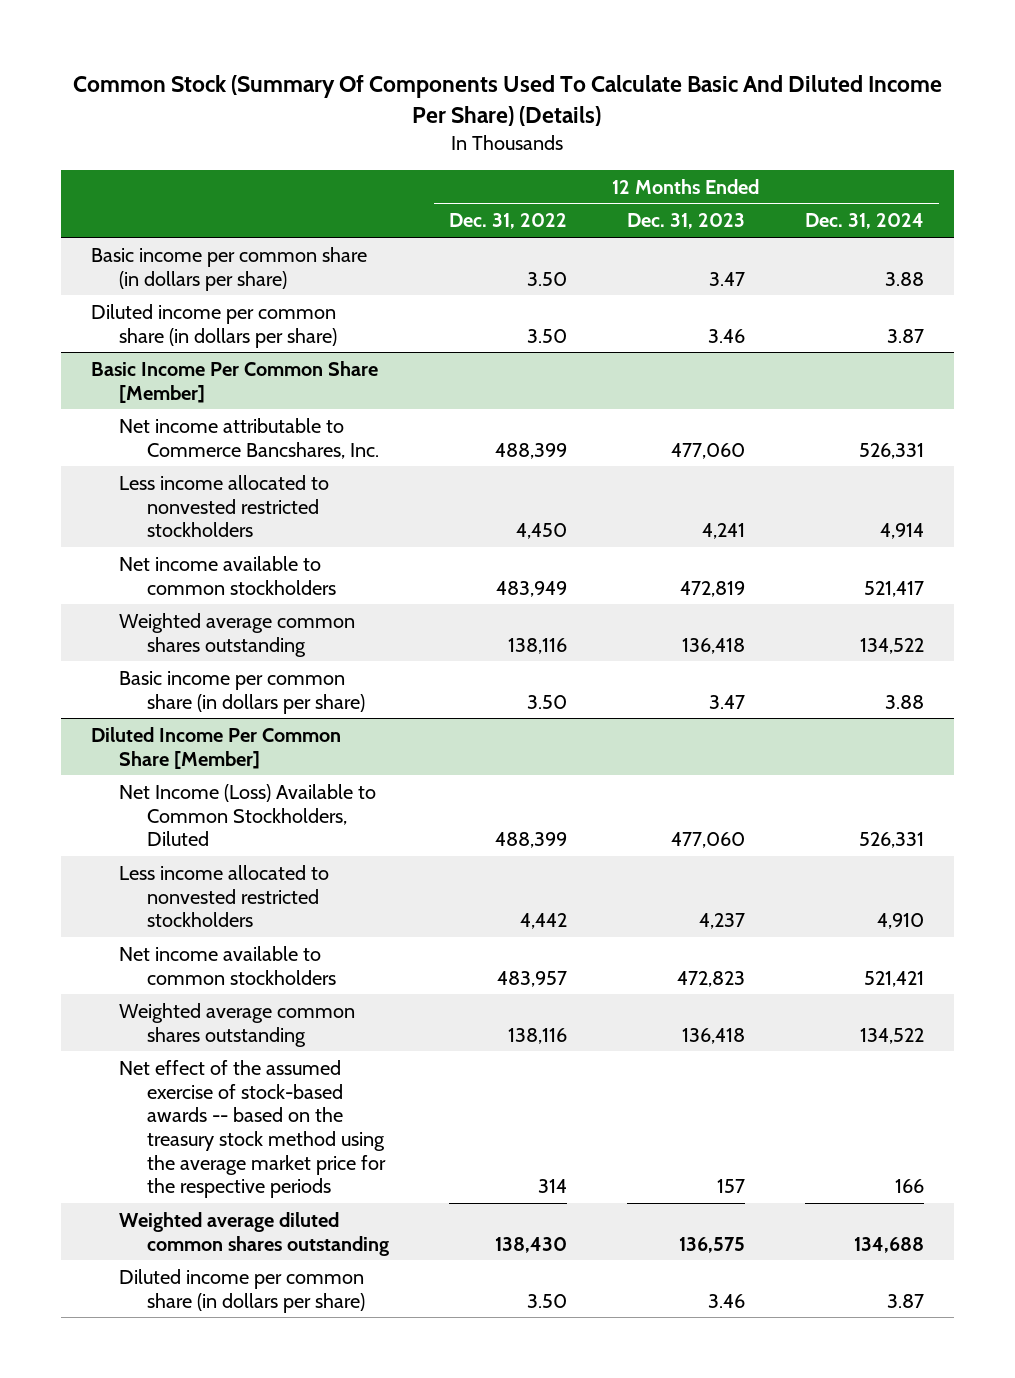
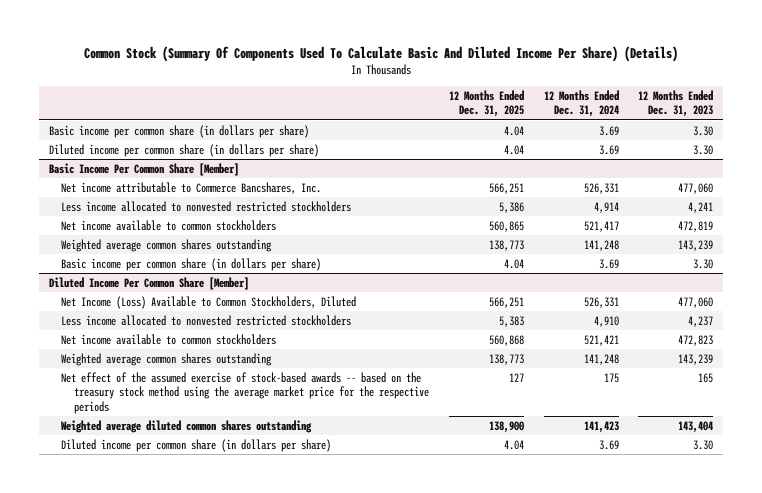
[449,213,568,230] Dec. 31, 2022 -> none
none -> [448,89,524,118] 12 Months Ended Dec. 31, 2025
[708,271,745,286] 3.47 -> [693,125,714,136] 3.30
[884,271,924,286] 3.88 -> [598,125,619,136] 3.69
[707,328,745,343] 3.46 -> [693,144,714,155] 3.30
[886,328,924,343] 3.87 -> [598,144,619,155] 3.69
[681,637,745,654] 136,418 -> [678,239,714,251] 143,239
[859,637,924,654] 134,522 -> [583,239,619,251] 141,248
[708,694,745,709] 3.47 -> [693,258,714,269] 3.30
[884,694,924,709] 3.88 -> [598,258,619,269] 3.69
[681,1027,745,1044] 136,418 -> [678,353,714,365] 143,239
[859,1027,924,1044] 134,522 -> [583,353,619,365] 141,248
[716,1179,745,1194] 157 -> [698,372,714,383] 165
[894,1179,924,1194] 166 -> [603,372,619,383] 175
[678,1236,745,1253] 136,575 -> [678,420,714,433] 143,404
[853,1236,924,1253] 134,688 -> [583,420,619,433] 141,423
[707,1293,745,1308] 3.46 -> [693,439,714,450] 3.30
[886,1293,924,1308] 3.87 -> [598,439,619,450] 3.69

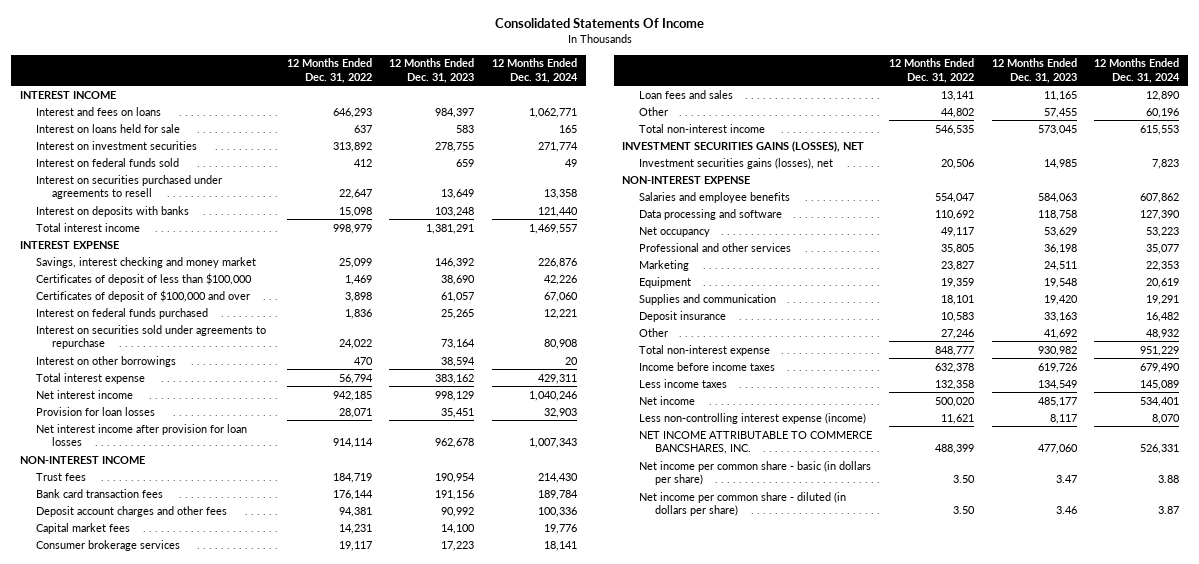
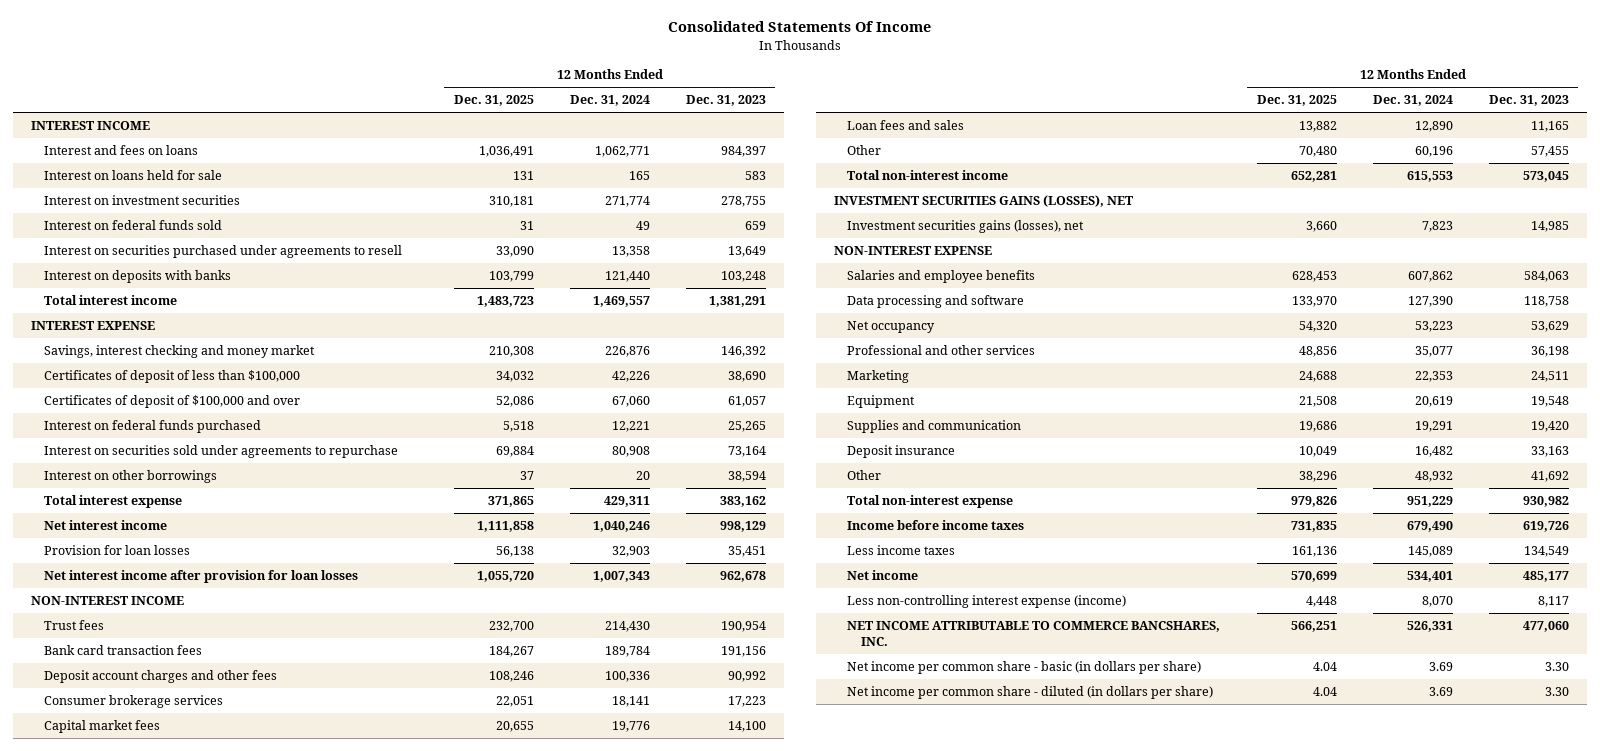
[286,58,372,83] 12 Months Ended Dec. 31, 2022 -> none
none -> [453,95,534,107] Dec. 31, 2025
[36,522,131,534] Capital market fees -> [44,720,161,734] Capital market fees
[1055,475,1077,484] 3.47 -> [1544,662,1569,672] 3.30
[1158,475,1180,484] 3.88 -> [1428,662,1453,672] 3.69
[1055,506,1077,515] 3.46 -> [1544,687,1569,697] 3.30
[1158,506,1180,515] 3.87 -> [1428,687,1453,697] 3.69

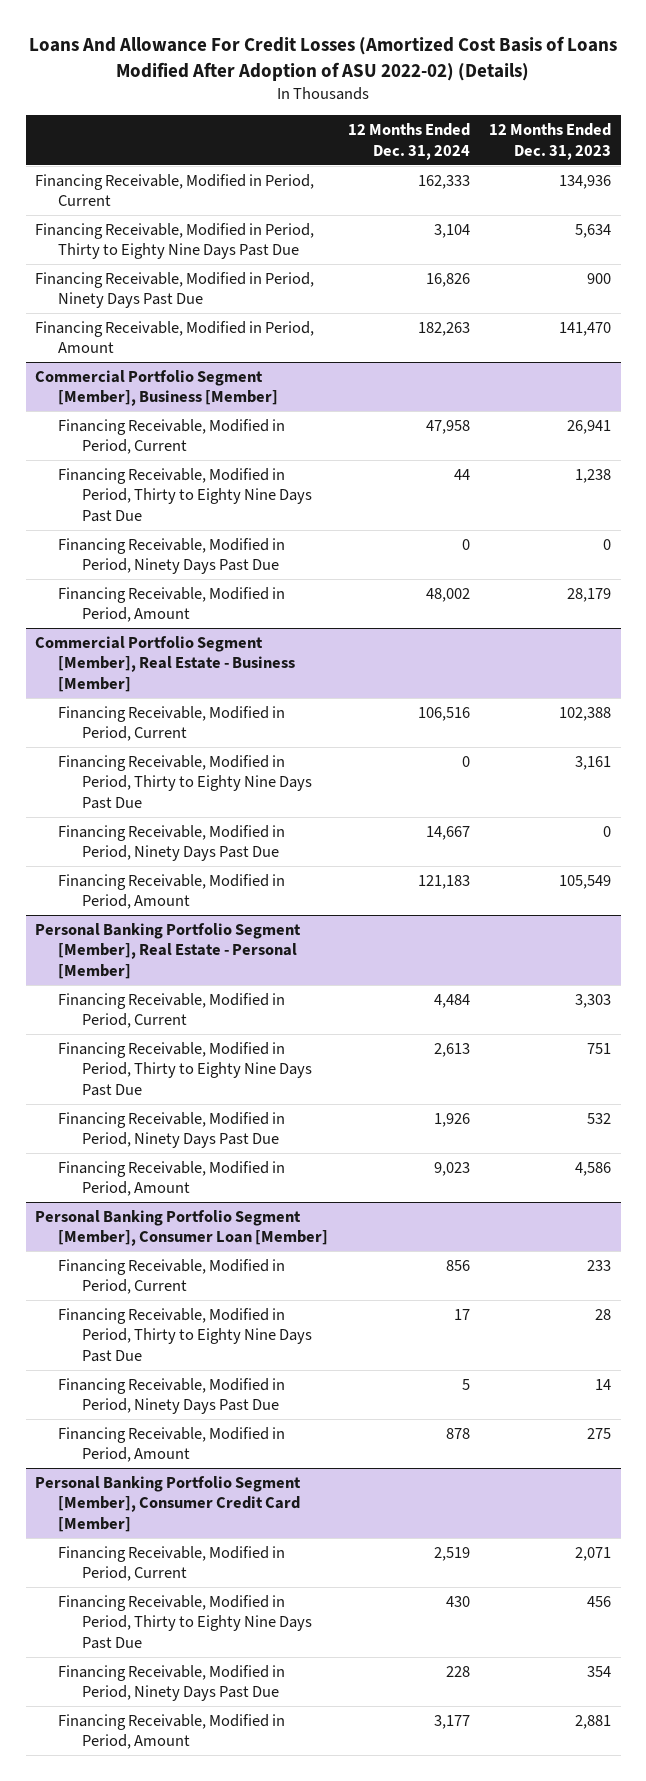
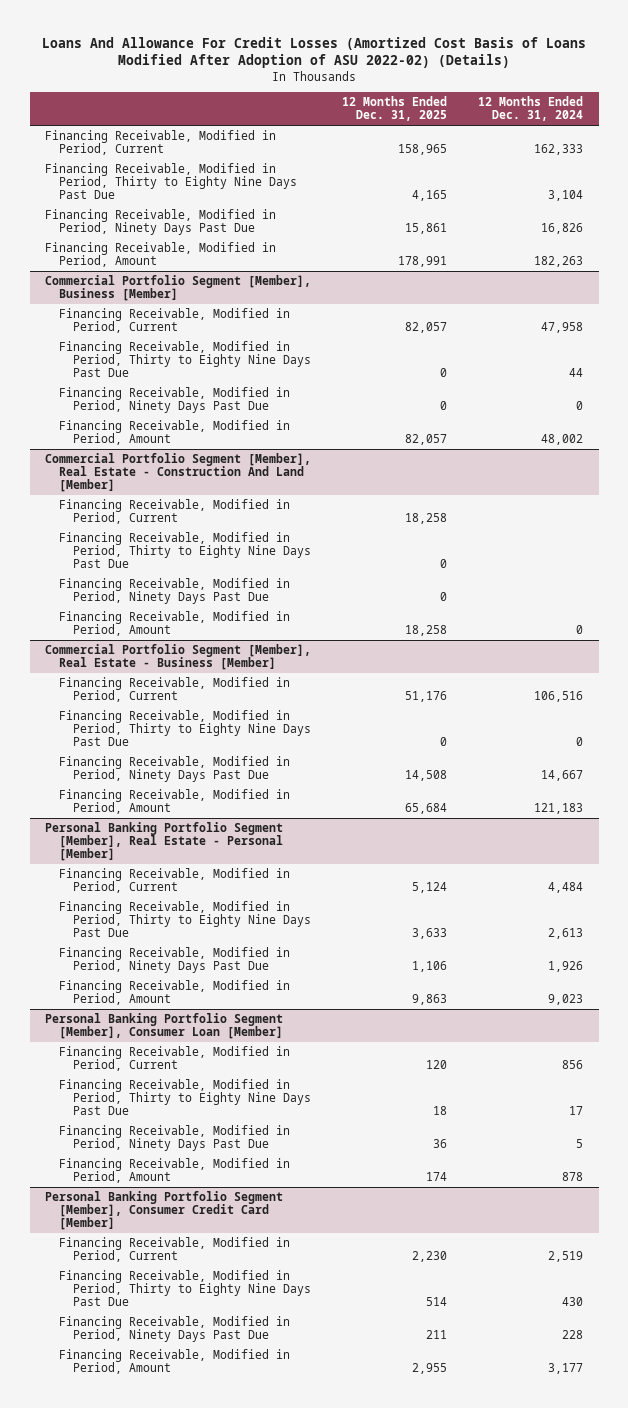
[488,123,611,160] 12 Months Ended Dec. 31, 2023 -> none
none -> [342,96,448,122] 12 Months Ended Dec. 31, 2025
none -> [45,453,312,493] Commercial Portfolio Segment [Member], Real Estate - Construction And Land [Member]
none -> [59,499,291,525] Financing Receivable, Modified in Period, Current
none -> [59,532,312,569] Financing Receivable, Modified in Period, Thirty to Eighty Nine Days Past Due
none -> [59,578,291,605] Financing Receivable, Modified in Period, Ninety Days Past Due
none -> [59,611,291,637] Financing Receivable, Modified in Period, Amount

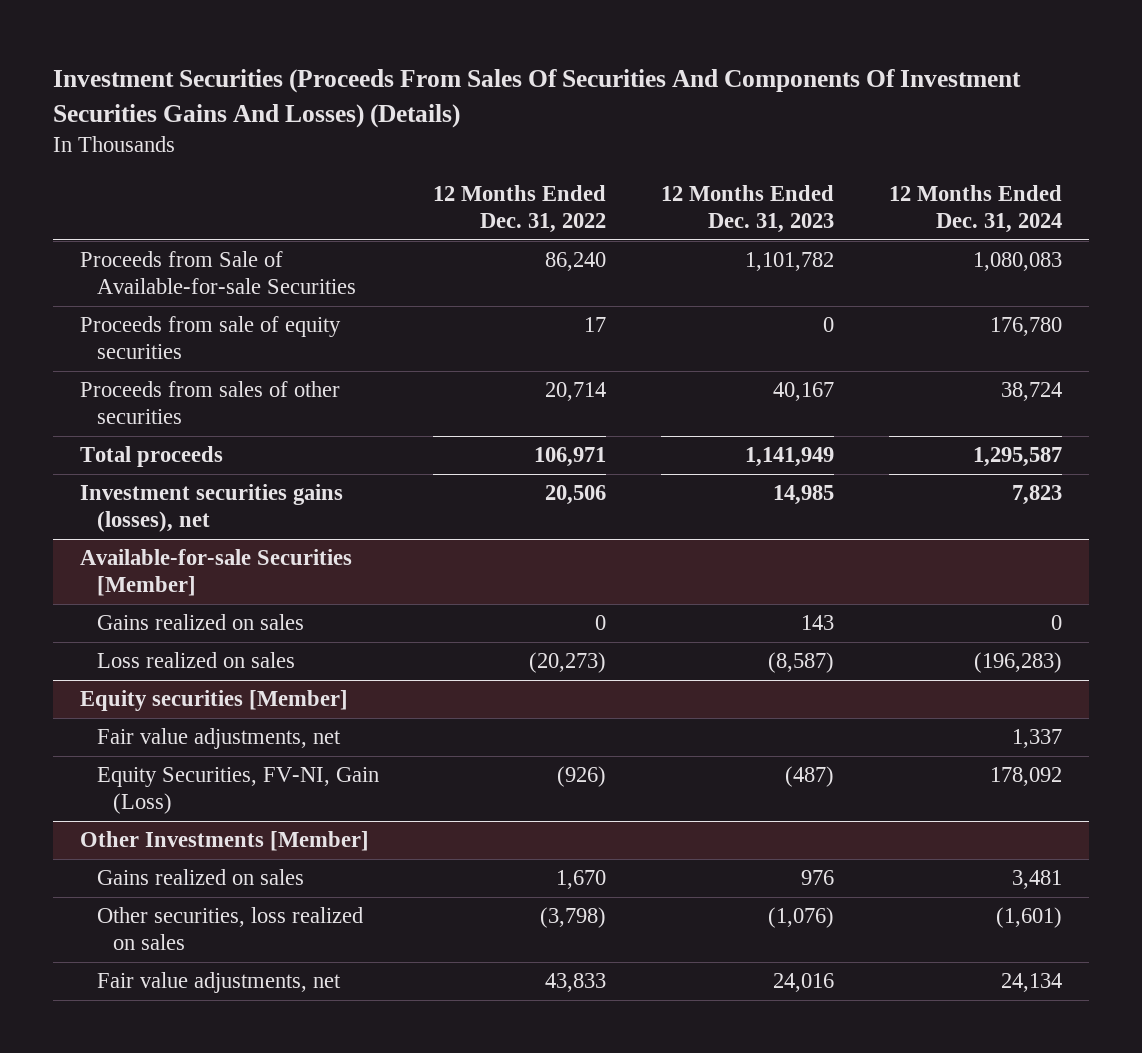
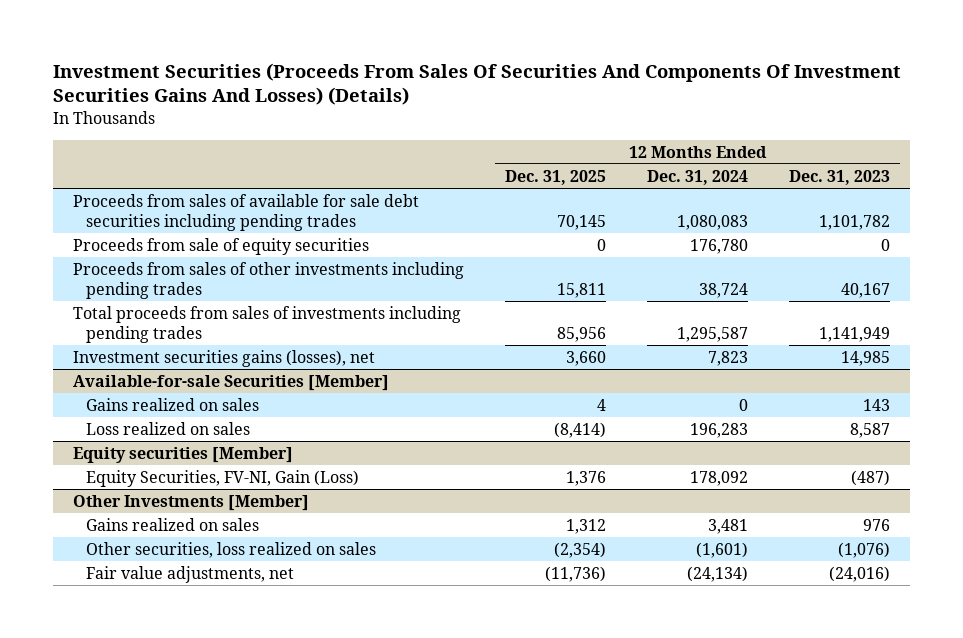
[433,184,607,233] 12 Months Ended Dec. 31, 2022 -> none
none -> [505,169,607,185] Dec. 31, 2025
[80,251,356,295] Proceeds from Sale of Available-for-sale Securities -> [73,193,420,231] Proceeds from sales of available for sale debt securities including pending trades
[80,381,341,425] Proceeds from sales of other securities -> [73,261,465,299] Proceeds from sales of other investments including pending trades
[80,446,224,468] Total proceeds -> [73,305,462,343] Total proceeds from sales of investments including pending trades
[768,652,835,674] (8,587) -> [849,422,890,438] 8,587
[974,652,1063,674] (196,283) -> [690,422,749,438] 196,283
[96,728,341,750] Fair value adjustments, net -> none
[773,973,835,993] 24,016 -> [828,565,890,582] (24,016)
[1001,973,1063,993] 24,134 -> [687,565,749,582] (24,134)

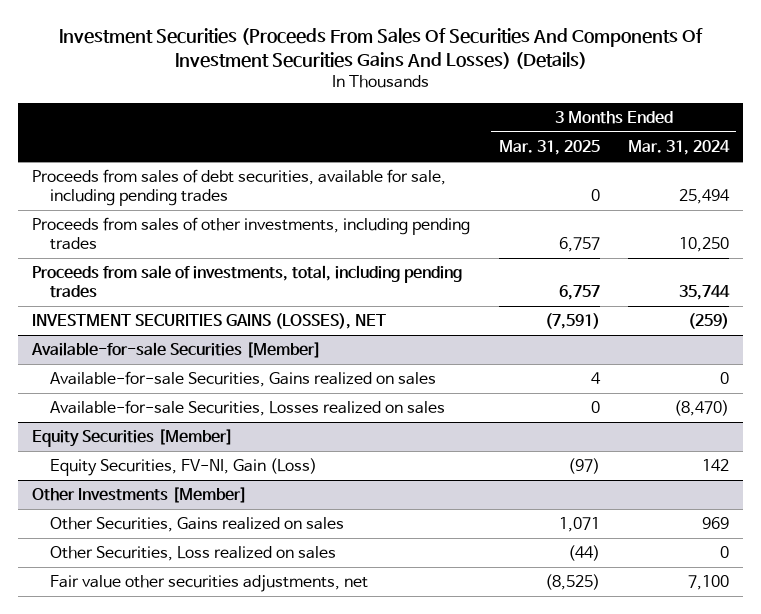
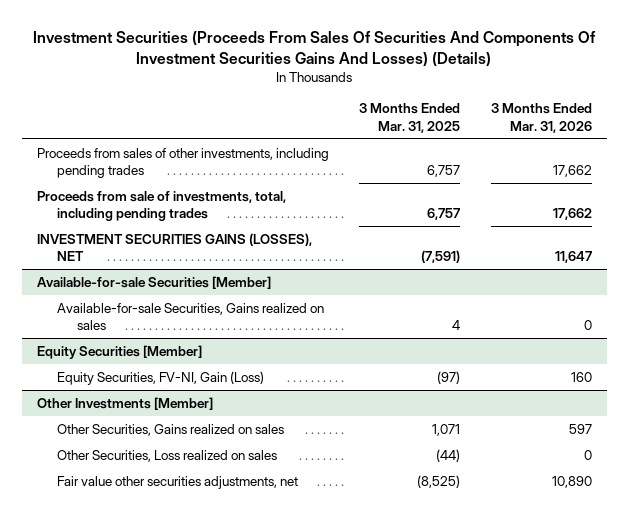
[628,140,731,156] Mar. 31, 2024 -> none
none -> [490,103,592,133] 3 Months Ended Mar. 31, 2026
[32,169,447,206] Proceeds from sales of debt securities, available for sale, including pending trades -> none
[49,400,445,417] Available-for-sale Securities, Losses realized on sales -> none

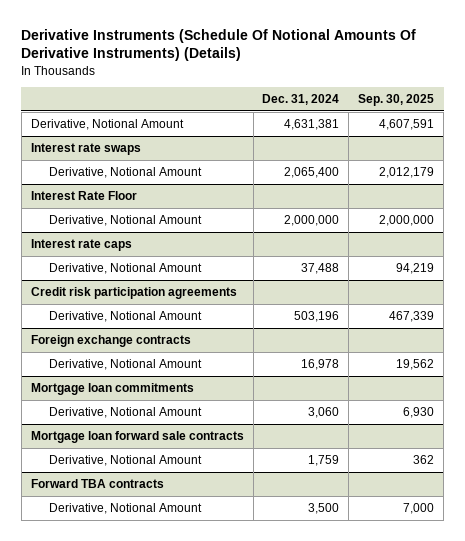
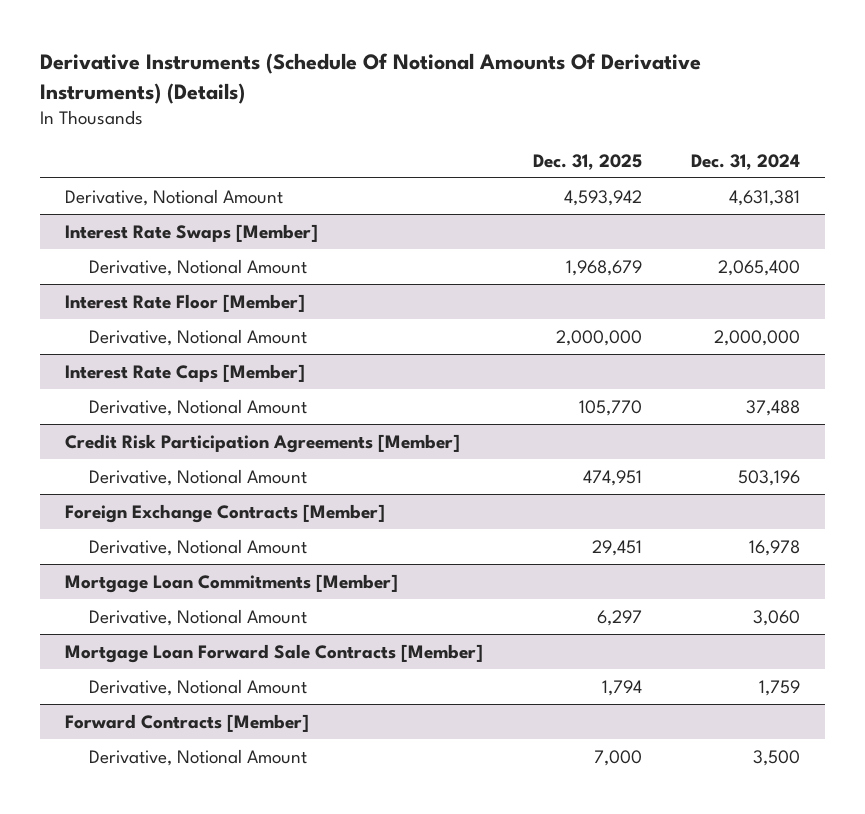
[358,93,435,106] Sep. 30, 2025 -> none
none -> [532,153,642,170] Dec. 31, 2025
[30,143,141,156] Interest rate swaps -> [64,223,318,242] Interest Rate Swaps [Member]
[30,191,137,201] Interest Rate Floor -> [64,293,305,312] Interest Rate Floor [Member]
[30,239,132,252] Interest rate caps -> [64,363,305,382] Interest Rate Caps [Member]
[30,287,237,300] Credit risk participation agreements -> [64,433,460,453] Credit Risk Participation Agreements [Member]
[30,335,191,348] Foreign exchange contracts -> [64,503,385,523] Foreign Exchange Contracts [Member]
[30,383,194,396] Mortgage loan commitments -> [64,573,398,593] Mortgage Loan Commitments [Member]
[30,431,244,444] Mortgage loan forward sale contracts -> [64,643,483,663] Mortgage Loan Forward Sale Contracts [Member]
[30,479,164,489] Forward TBA contracts -> [64,713,309,732] Forward Contracts [Member]

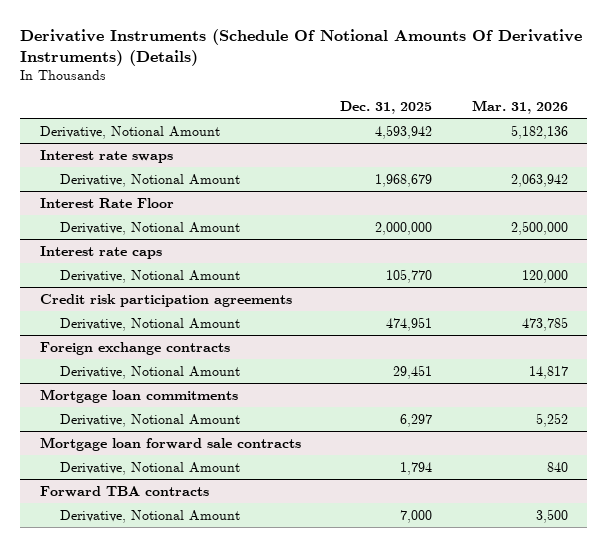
[691,153,801,170] Dec. 31, 2024 -> none
none -> [471,99,568,114] Mar. 31, 2026
[64,223,318,242] Interest Rate Swaps [Member] -> [40,149,174,163] Interest rate swaps
[64,293,305,312] Interest Rate Floor [Member] -> [40,197,175,208] Interest Rate Floor
[64,363,305,382] Interest Rate Caps [Member] -> [40,245,163,259] Interest rate caps
[64,433,460,453] Credit Risk Participation Agreements [Member] -> [40,293,293,307] Credit risk participation agreements
[64,503,385,523] Foreign Exchange Contracts [Member] -> [40,341,231,355] Foreign exchange contracts
[64,573,398,593] Mortgage Loan Commitments [Member] -> [40,388,239,403] Mortgage loan commitments
[64,643,483,663] Mortgage Loan Forward Sale Contracts [Member] -> [40,436,302,451] Mortgage loan forward sale contracts
[64,713,309,732] Forward Contracts [Member] -> [40,485,210,497] Forward TBA contracts

